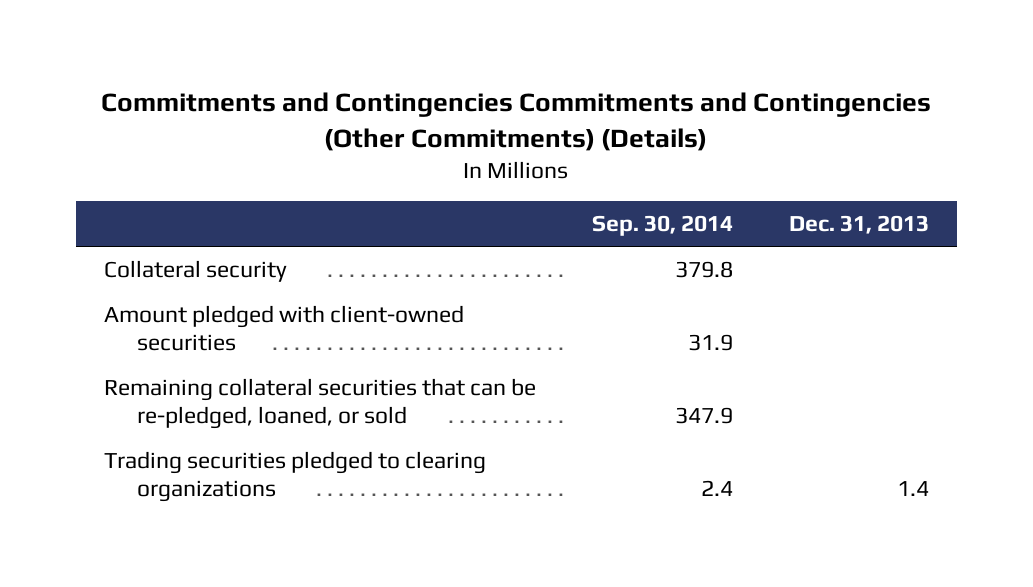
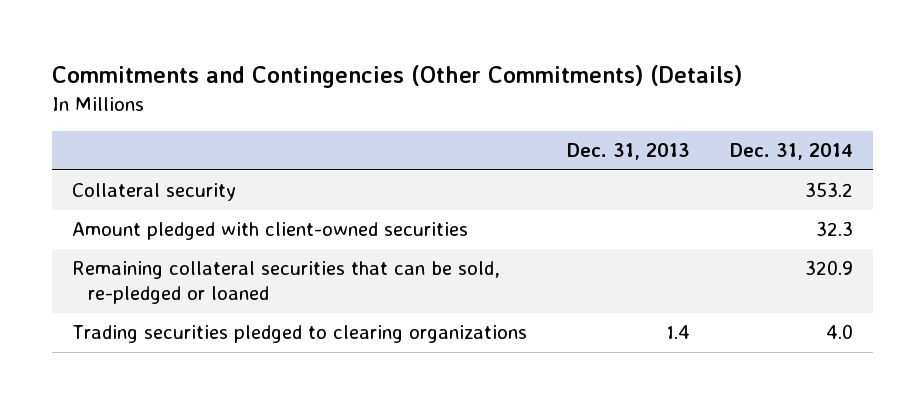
[101,92,932,152] Commitments and Contingencies Commitments and Contingencies (Other Commitments) (Details) -> [51,65,742,89] Commitments and Contingencies (Other Commitments) (Details)
[591,215,733,237] Sep. 30, 2014 -> none
none -> [729,143,853,161] Dec. 31, 2014
[103,378,536,430] Remaining collateral securities that can be re-pledged, loaned, or sold -> [71,261,500,305] Remaining collateral securities that can be sold, re-pledged or loaned

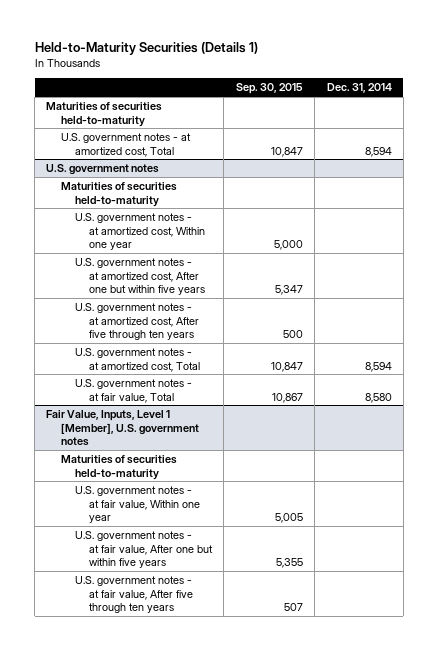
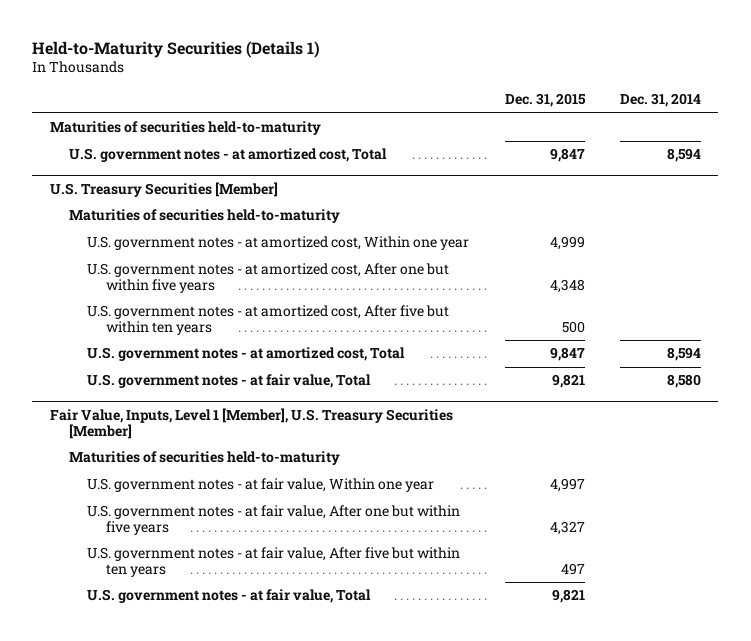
[235,83,303,95] Sep. 30, 2015 -> none
none -> [504,93,586,108] Dec. 31, 2015
[46,164,160,176] U.S. government notes -> [49,182,278,198] U.S. Treasury Securities [Member]
[74,303,200,340] U.S. government notes - at amortized cost, After five through ten years -> [87,305,450,336] U.S. government notes - at amortized cost, After five but within ten years
[46,410,199,446] Fair Value, Inputs, Level 1 [Member], U.S. government notes -> [49,408,453,440] Fair Value, Inputs, Level 1 [Member], U.S. Treasury Securities [Member]
[74,576,194,613] U.S. government notes - at fair value, After five through ten years -> [87,547,461,578] U.S. government notes - at fair value, After five but within ten years
none -> [87,589,372,604] U.S. government notes - at fair value, Total

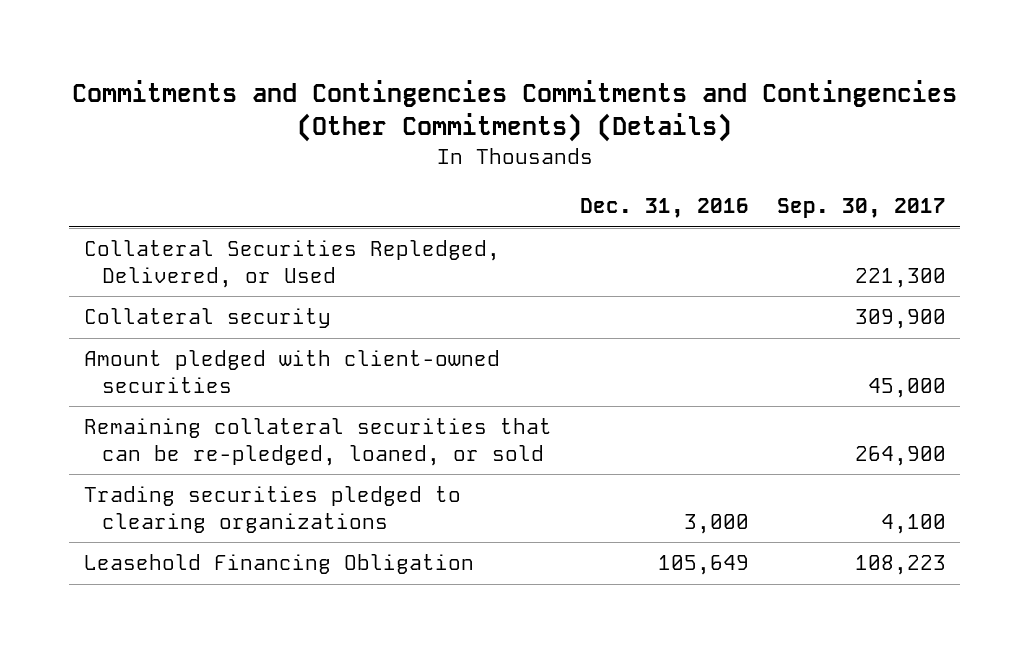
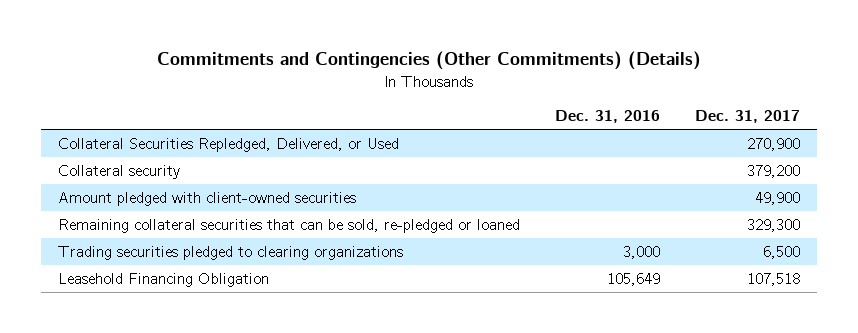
[71,80,957,143] Commitments and Contingencies Commitments and Contingencies (Other Commitments) (Details) -> [157,51,702,71] Commitments and Contingencies (Other Commitments) (Details)
[777,198,947,219] Sep. 30, 2017 -> none
none -> [694,110,800,124] Dec. 31, 2017
[83,418,552,466] Remaining collateral securities that can be re-pledged, loaned, or sold -> [58,218,521,233] Remaining collateral securities that can be sold, re-pledged or loaned

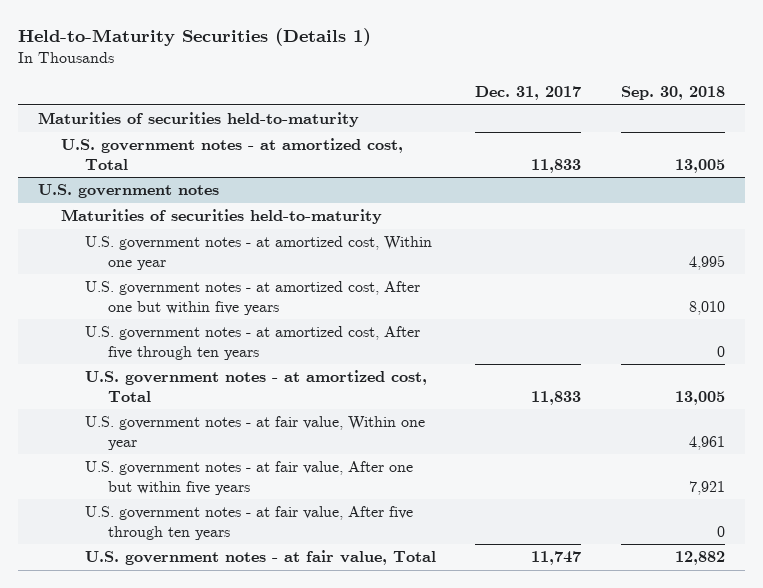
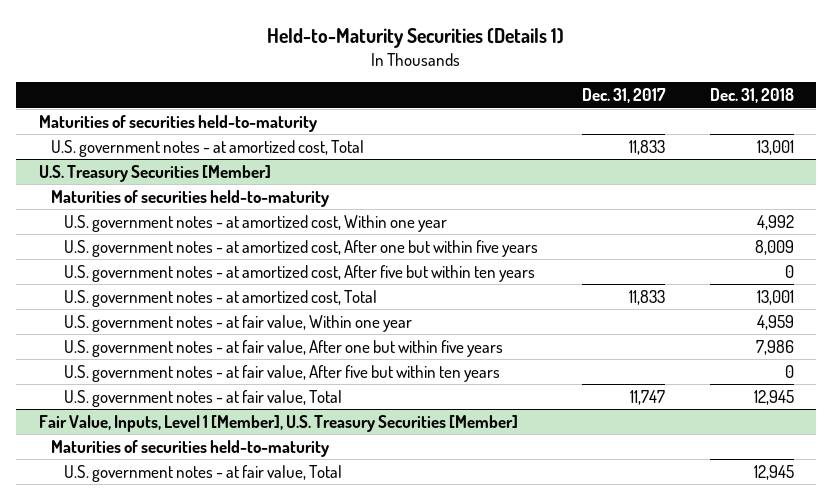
[621,86,726,101] Sep. 30, 2018 -> none
none -> [709,88,794,104] Dec. 31, 2018
[38,184,220,199] U.S. government notes -> [38,164,271,182] U.S. Treasury Securities [Member]
[84,326,420,360] U.S. government notes - at amortized cost, After five through ten years -> [63,264,535,282] U.S. government notes - at amortized cost, After five but within ten years
[84,506,413,540] U.S. government notes - at fair value, After five through ten years -> [63,364,500,382] U.S. government notes - at fair value, After five but within ten years
none -> [38,414,518,432] Fair Value, Inputs, Level 1 [Member], U.S. Treasury Securities [Member]
none -> [51,439,330,457] Maturities of securities held-to-maturity
none -> [63,464,342,482] U.S. government notes - at fair value, Total

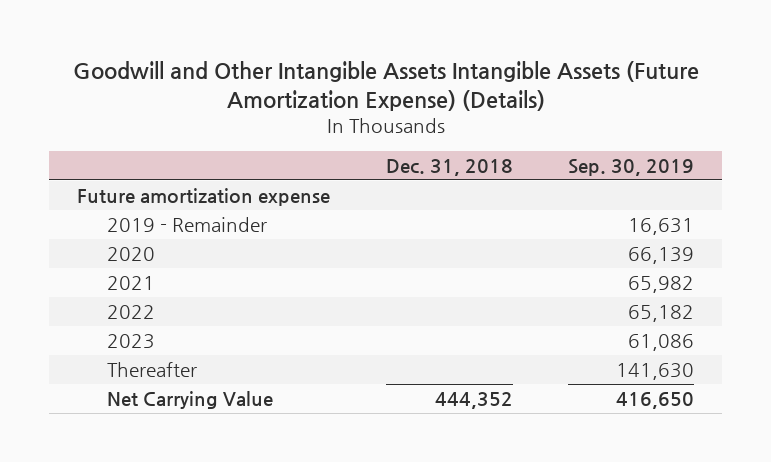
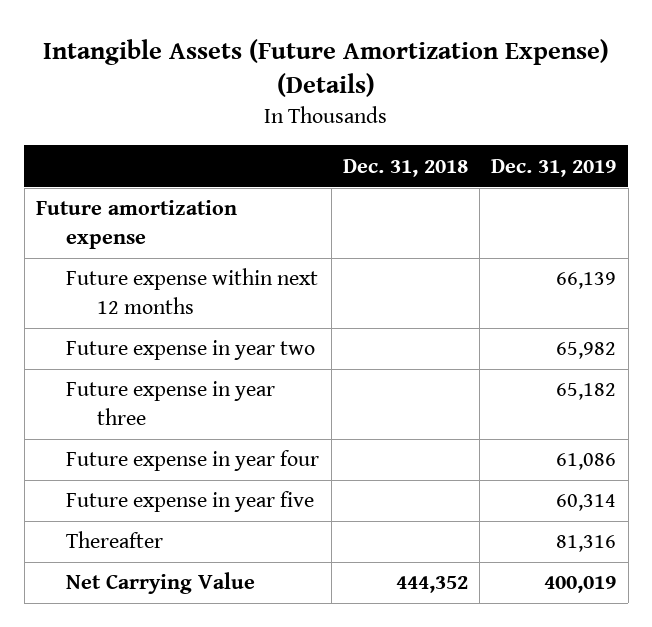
[72,61,699,112] Goodwill and Other Intangible Assets Intangible Assets (Future Amortization Expense) (Details) -> [43,38,610,98] Intangible Assets (Future Amortization Expense) (Details)
[568,158,695,176] Sep. 30, 2019 -> none
none -> [491,158,617,177] Dec. 31, 2019
[106,217,267,233] 2019 - Remainder -> [66,268,319,314] Future expense within next 12 months
[106,247,155,262] 2020 -> [66,340,316,361] Future expense in year two
[106,276,155,291] 2021 -> [66,381,276,425] Future expense in year three
[106,305,155,320] 2022 -> [66,450,320,472] Future expense in year four
[106,334,155,350] 2023 -> [66,491,315,513] Future expense in year five

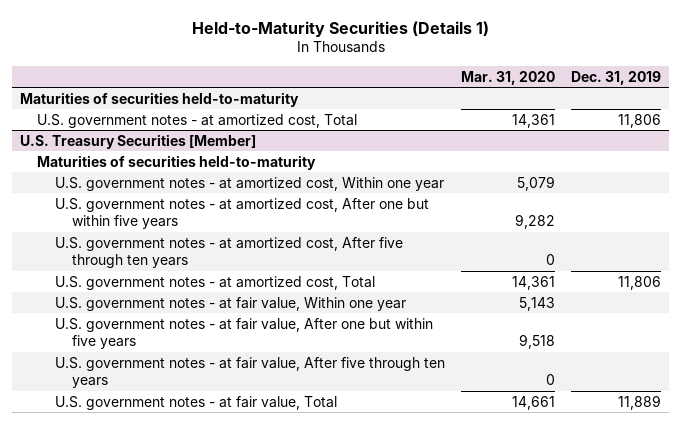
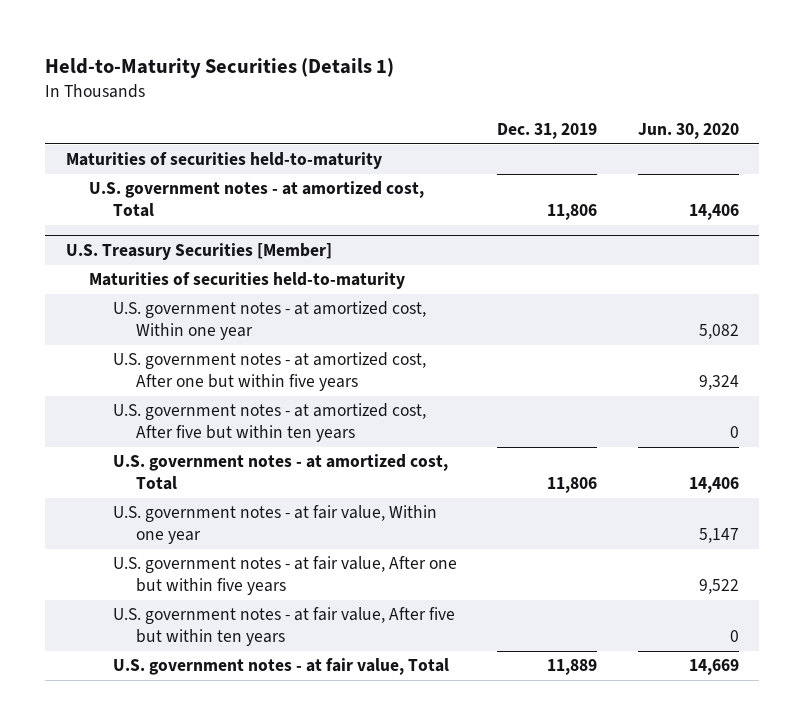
[460,70,555,85] Mar. 31, 2020 -> none
none -> [637,122,739,139] Jun. 30, 2020
[54,236,403,269] U.S. government notes - at amortized cost, After five through ten years -> [112,403,426,442] U.S. government notes - at amortized cost, After five but within ten years
[54,356,445,389] U.S. government notes - at fair value, After five through ten years -> [112,607,455,646] U.S. government notes - at fair value, After five but within ten years

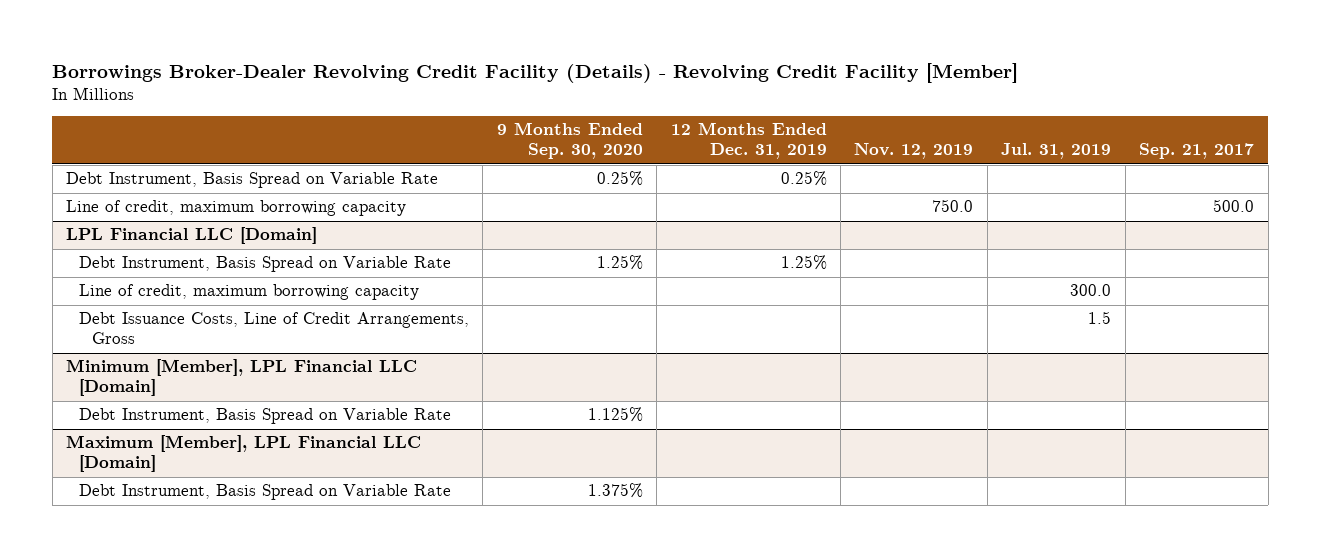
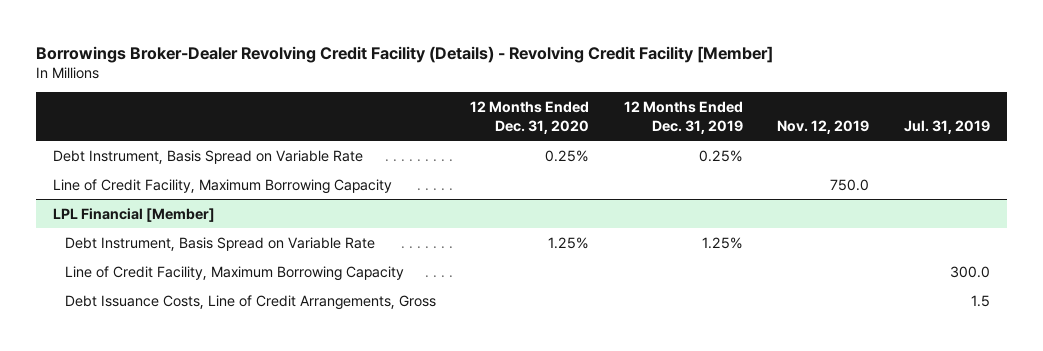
[496,122,643,160] 9 Months Ended Sep. 30, 2020 -> none
[1139,143,1255,160] Sep. 21, 2017 -> none
none -> [470,101,590,134] 12 Months Ended Dec. 31, 2020
[66,200,407,217] Line of credit, maximum borrowing capacity -> [53,178,393,194] Line of Credit Facility, Maximum Borrowing Capacity
[66,227,318,245] LPL Financial LLC [Domain] -> [53,207,216,222] LPL Financial [Member]
[78,284,419,301] Line of credit, maximum borrowing capacity -> [64,265,404,281] Line of Credit Facility, Maximum Borrowing Capacity
[66,359,418,397] Minimum [Member], LPL Financial LLC [Domain] -> none
[78,408,451,425] Debt Instrument, Basis Spread on Variable Rate -> none
[66,435,422,473] Maximum [Member], LPL Financial LLC [Domain] -> none
[78,484,451,501] Debt Instrument, Basis Spread on Variable Rate -> none

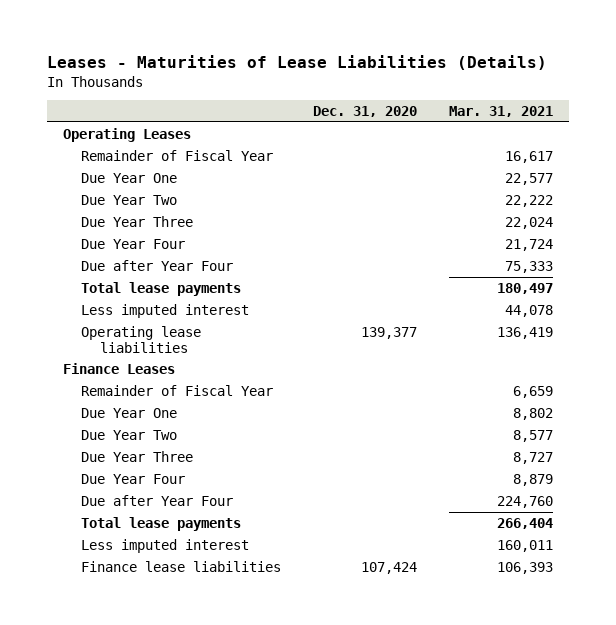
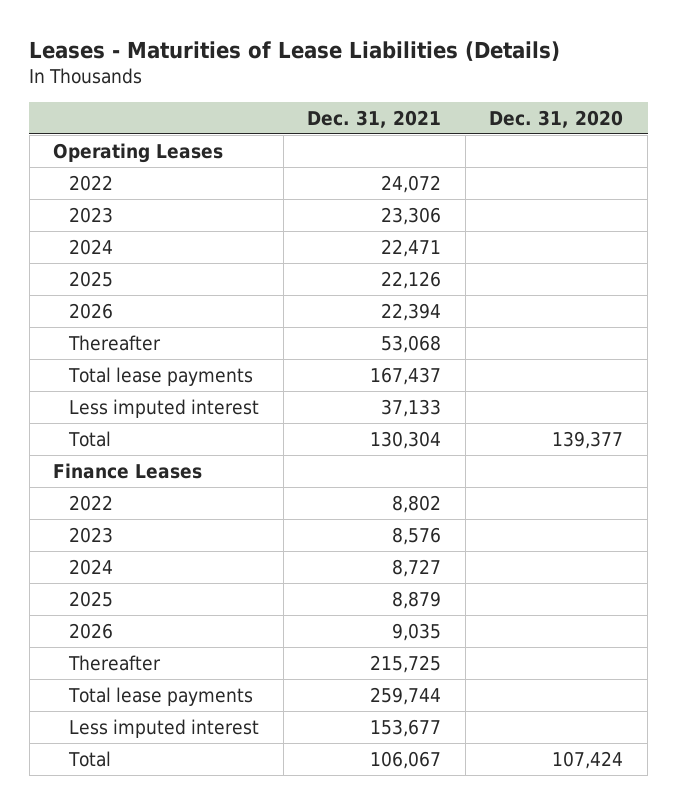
[449,105,554,117] Mar. 31, 2021 -> none
none -> [307,109,442,128] Dec. 31, 2021
[81,149,274,161] Remainder of Fiscal Year -> none
[81,259,234,271] Due after Year Four -> none
[81,172,178,183] Due Year One -> [69,174,114,191] 2022
[81,194,178,205] Due Year Two -> [69,206,114,223] 2023
[81,215,194,227] Due Year Three -> [69,238,114,255] 2024
[81,238,186,249] Due Year Four -> [69,270,114,287] 2025
none -> [69,302,114,319] 2026
none -> [68,334,162,351] Thereafter
[81,325,202,353] Operating lease liabilities -> [68,430,112,447] Total
[81,384,274,396] Remainder of Fiscal Year -> none
[81,494,234,506] Due after Year Four -> none
[81,407,178,418] Due Year One -> [69,494,114,511] 2022
[81,429,178,440] Due Year Two -> [69,526,114,543] 2023
[81,450,194,462] Due Year Three -> [69,558,114,575] 2024
[81,473,186,484] Due Year Four -> [69,590,114,607] 2025
none -> [69,622,114,639] 2026
none -> [68,654,162,671] Thereafter
[81,560,282,572] Finance lease liabilities -> [68,750,112,767] Total

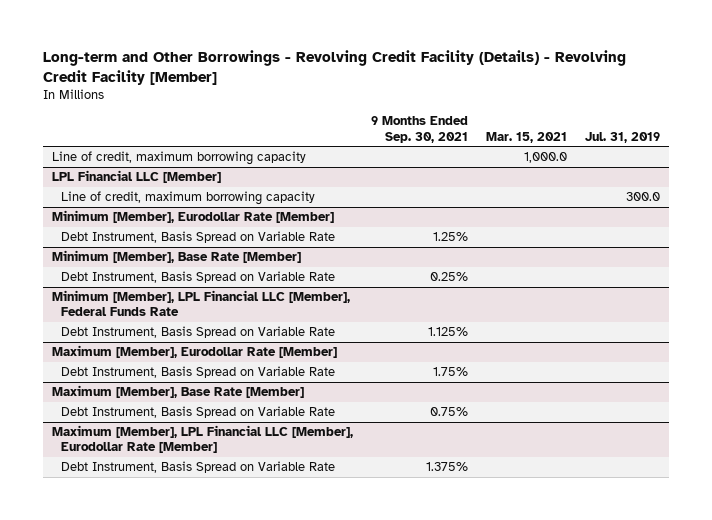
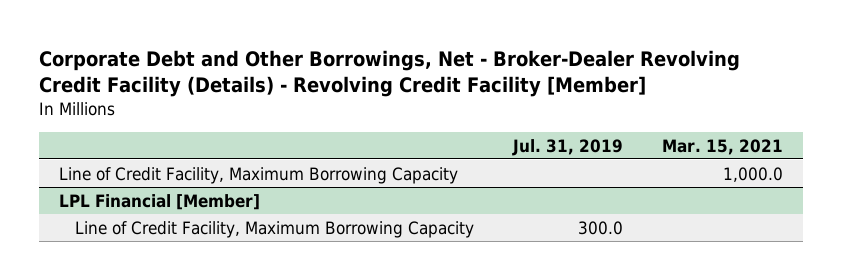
[42,50,626,85] Long-term and Other Borrowings - Revolving Credit Facility (Details) - Revolving Credit Facility [Member] -> [39,49,741,98] Corporate Debt and Other Borrowings, Net - Broker-Dealer Revolving Credit Facility (Details) - Revolving Credit Facility [Member]
[370,116,468,143] 9 Months Ended Sep. 30, 2021 -> none
[51,210,334,224] Minimum [Member], Eurodollar Rate [Member] -> none
[61,231,336,244] Debt Instrument, Basis Spread on Variable Rate -> none
[51,250,301,264] Minimum [Member], Base Rate [Member] -> none
[61,271,336,284] Debt Instrument, Basis Spread on Variable Rate -> none
[51,290,350,317] Minimum [Member], LPL Financial LLC [Member], Federal Funds Rate -> none
[61,326,336,339] Debt Instrument, Basis Spread on Variable Rate -> none
[51,345,337,359] Maximum [Member], Eurodollar Rate [Member] -> none
[61,366,336,379] Debt Instrument, Basis Spread on Variable Rate -> none
[51,385,304,399] Maximum [Member], Base Rate [Member] -> none
[61,406,336,419] Debt Instrument, Basis Spread on Variable Rate -> none
[51,425,353,454] Maximum [Member], LPL Financial LLC [Member], Eurodollar Rate [Member] -> none
[61,461,336,474] Debt Instrument, Basis Spread on Variable Rate -> none
[51,151,306,166] Line of credit, maximum borrowing capacity -> [58,166,458,184] Line of Credit Facility, Maximum Borrowing Capacity
[51,170,221,184] LPL Financial LLC [Member] -> [58,193,260,210] LPL Financial [Member]
[61,191,316,206] Line of credit, maximum borrowing capacity -> [74,220,474,238] Line of Credit Facility, Maximum Borrowing Capacity

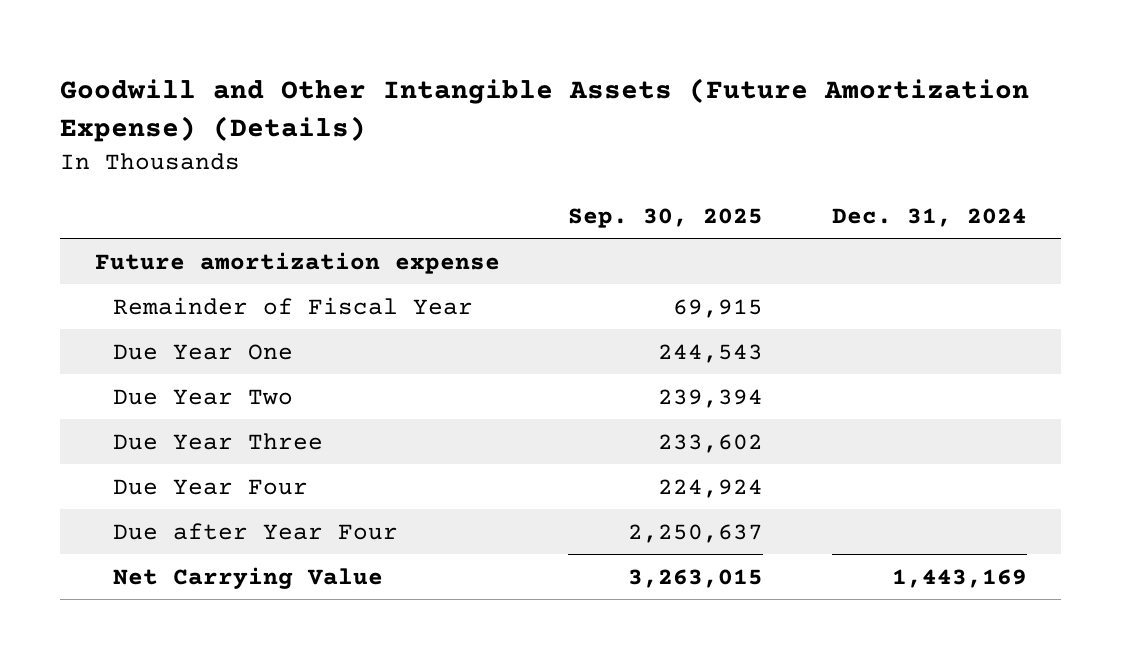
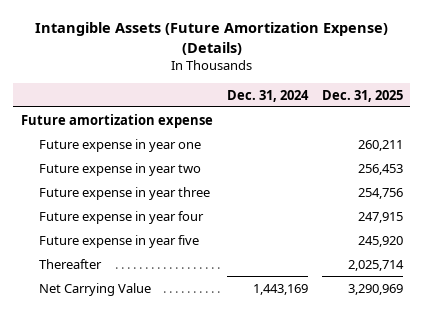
[60,78,1030,142] Goodwill and Other Intangible Assets (Future Amortization Expense) (Details) -> [34,22,388,55] Intangible Assets (Future Amortization Expense) (Details)
[568,207,764,228] Sep. 30, 2025 -> none
none -> [322,89,404,102] Dec. 31, 2025
[113,296,474,315] Remainder of Fiscal Year -> none
[113,522,399,540] Due after Year Four -> none
[113,343,294,360] Due Year One -> [39,138,202,152] Future expense in year one
[113,388,294,405] Due Year Two -> [39,162,202,176] Future expense in year two
[113,432,324,450] Due Year Three -> [39,186,211,200] Future expense in year three
[113,478,309,495] Due Year Four -> [39,210,205,224] Future expense in year four
none -> [39,234,200,248] Future expense in year five
none -> [39,258,103,269] Thereafter

